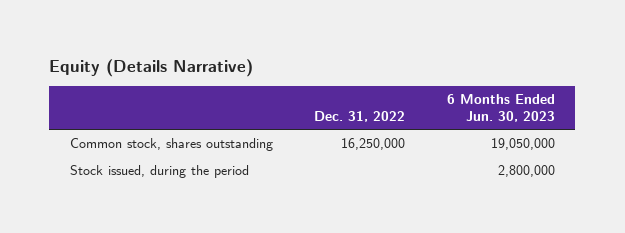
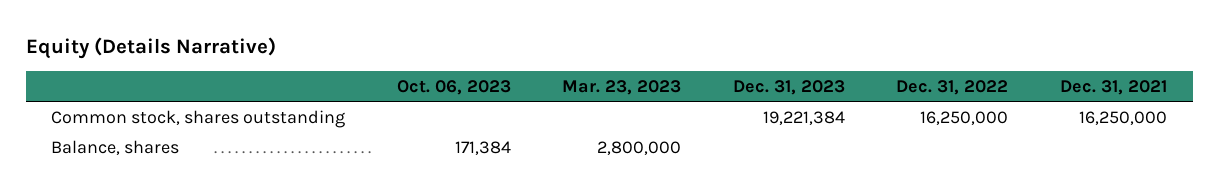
[446,94,555,123] 6 Months Ended Jun. 30, 2023 -> none
none -> [396,79,511,95] Oct. 06, 2023
none -> [562,79,682,95] Mar. 23, 2023
none -> [732,79,845,95] Dec. 31, 2023
none -> [1059,79,1167,95] Dec. 31, 2021
[70,165,250,179] Stock issued, during the period -> [51,139,180,155] Balance, shares

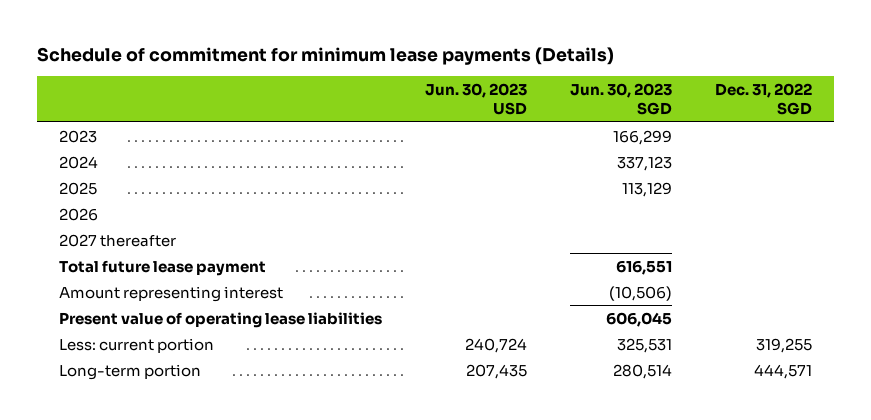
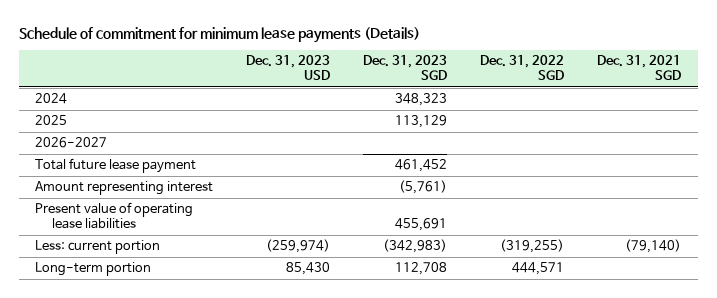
[425,82,528,116] Jun. 30, 2023 USD -> none
[570,82,673,116] Jun. 30, 2023 SGD -> none
none -> [246,55,331,81] Dec. 31, 2023 USD
none -> [363,55,448,81] Dec. 31, 2023 SGD
none -> [597,55,682,81] Dec. 31, 2021 SGD
[58,129,97,143] 2023 -> none
[58,233,176,247] 2027 thereafter -> none
[58,207,98,221] 2026 -> [35,137,108,149] 2026-2027
[756,337,813,353] 319,255 -> [500,239,565,254] (319,255)

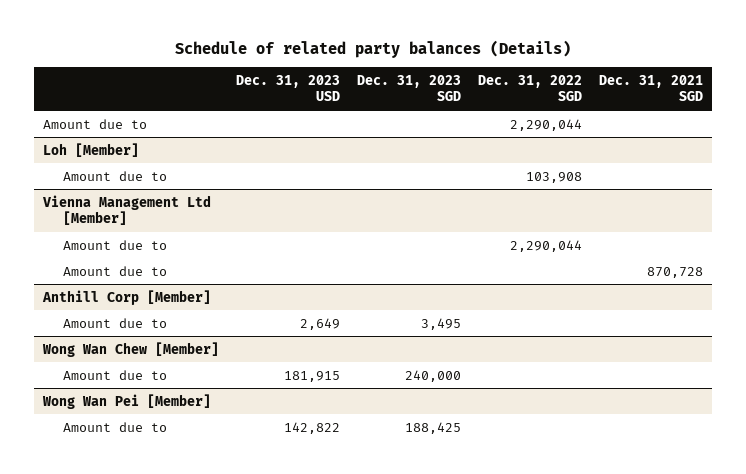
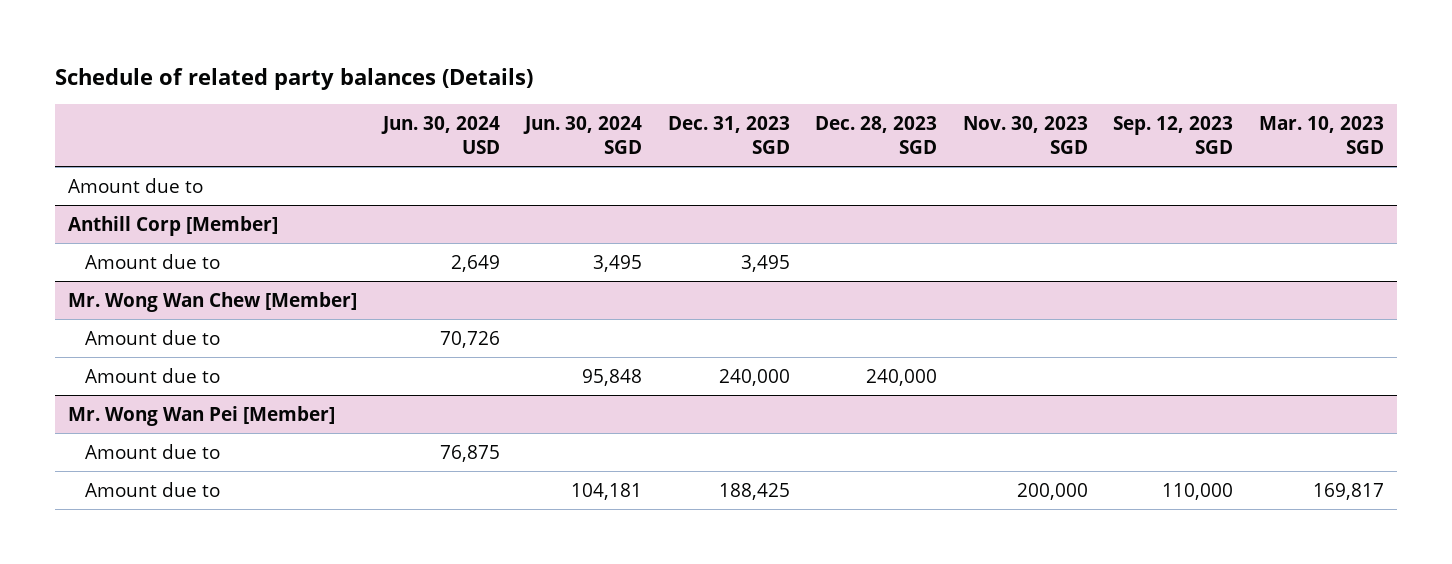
[236,74,341,102] Dec. 31, 2023 USD -> none
[478,74,583,102] Dec. 31, 2022 SGD -> none
[599,74,704,102] Dec. 31, 2021 SGD -> none
none -> [380,115,500,155] Jun. 30, 2024 USD
none -> [523,115,643,155] Jun. 30, 2024 SGD
none -> [815,115,938,155] Dec. 28, 2023 SGD
none -> [962,115,1088,155] Nov. 30, 2023 SGD
none -> [1113,115,1234,155] Sep. 12, 2023 SGD
none -> [1259,115,1385,155] Mar. 10, 2023 SGD
[42,142,139,157] Loh [Member] -> none
[62,170,167,181] Amount due to -> none
[42,194,211,226] Vienna Management Ltd [Member] -> none
[62,239,167,250] Amount due to -> none
[62,265,167,276] Amount due to -> none
[41,341,219,357] Wong Wan Chew [Member] -> [67,291,357,312] Mr. Wong Wan Chew [Member]
none -> [84,329,220,345] Amount due to
[41,393,211,409] Wong Wan Pei [Member] -> [67,405,335,426] Mr. Wong Wan Pei [Member]
none -> [84,443,220,459] Amount due to

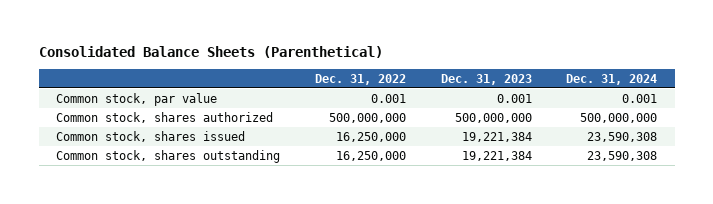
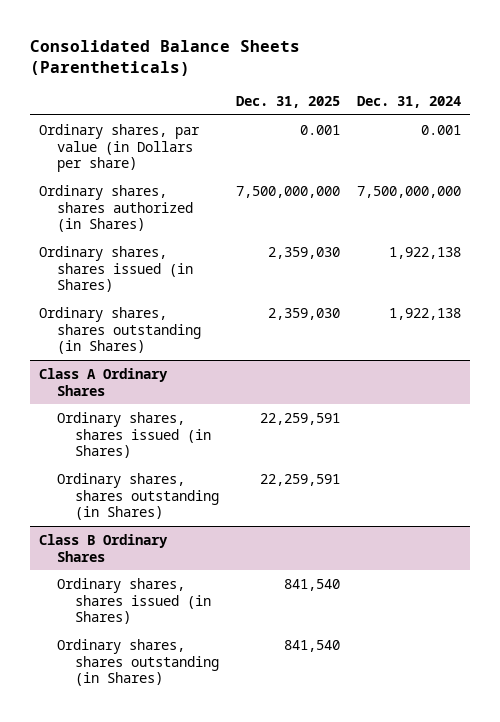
[38,46,383,59] Consolidated Balance Sheets (Parenthetical) -> [30,39,301,77] Consolidated Balance Sheets (Parentheticals)
[314,73,406,85] Dec. 31, 2022 -> none
[440,73,532,85] Dec. 31, 2023 -> none
none -> [236,96,341,109] Dec. 31, 2025
[55,92,217,106] Common stock, par value -> [38,123,200,173] Ordinary shares, par value (in Dollars per share)
[55,111,273,123] Common stock, shares authorized -> [38,184,193,233] Ordinary shares, shares authorized (in Shares)
[580,112,658,123] 500,000,000 -> [357,185,462,198] 7,500,000,000
[55,130,245,142] Common stock, shares issued -> [38,245,193,293] Ordinary shares, shares issued (in Shares)
[587,131,658,142] 23,590,308 -> [389,246,462,259] 1,922,138
[55,149,280,163] Common stock, shares outstanding -> [38,306,201,355] Ordinary shares, shares outstanding (in Shares)
[587,150,658,161] 23,590,308 -> [389,307,462,320] 1,922,138
none -> [38,367,168,396] Class A Ordinary Shares
none -> [56,411,212,459] Ordinary shares, shares issued (in Shares)
none -> [56,472,220,521] Ordinary shares, shares outstanding (in Shares)
none -> [38,533,168,562] Class B Ordinary Shares
none -> [56,577,212,625] Ordinary shares, shares issued (in Shares)
none -> [56,638,220,687] Ordinary shares, shares outstanding (in Shares)

